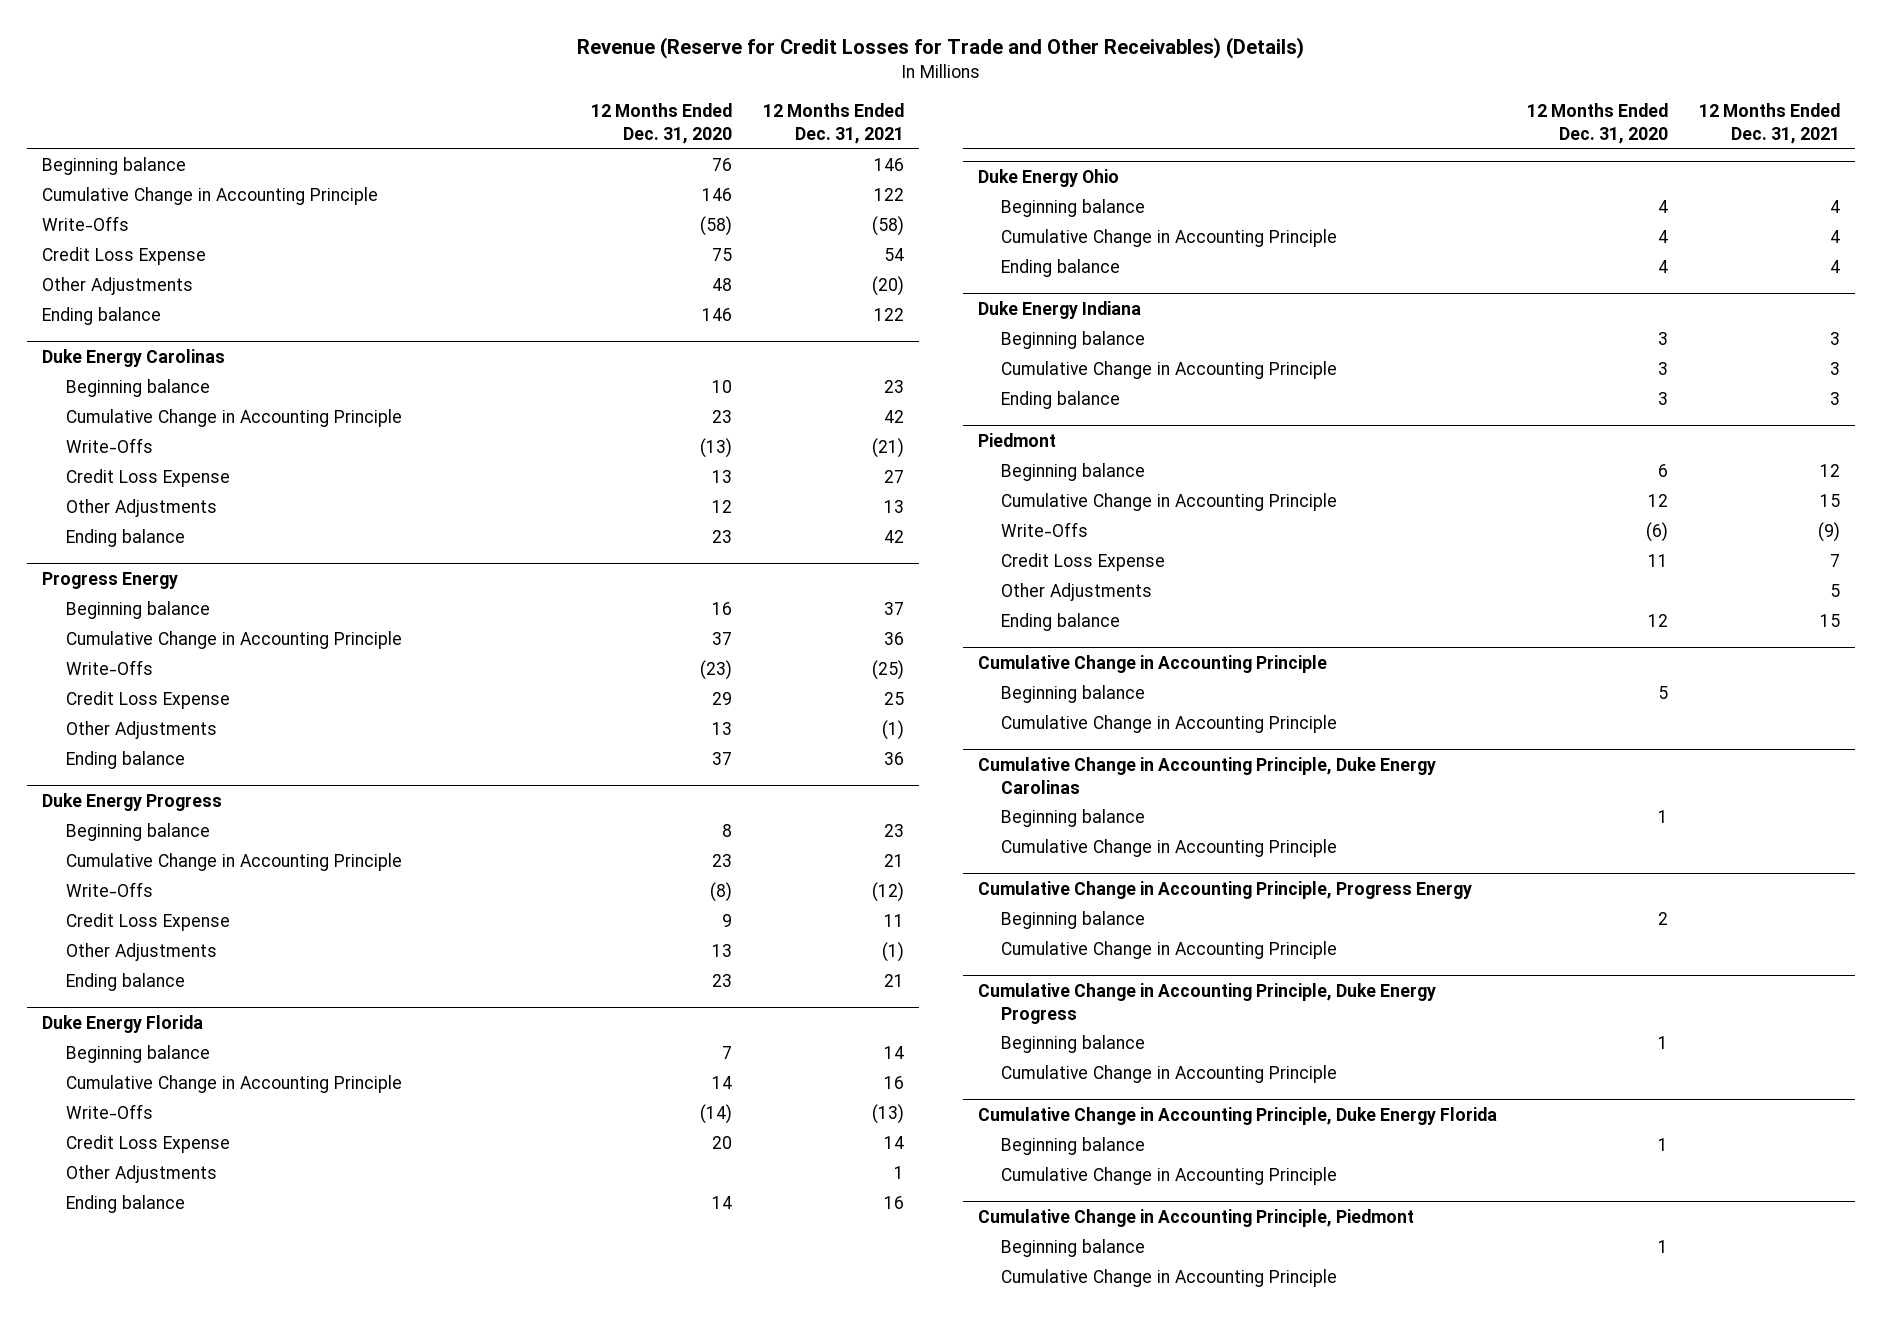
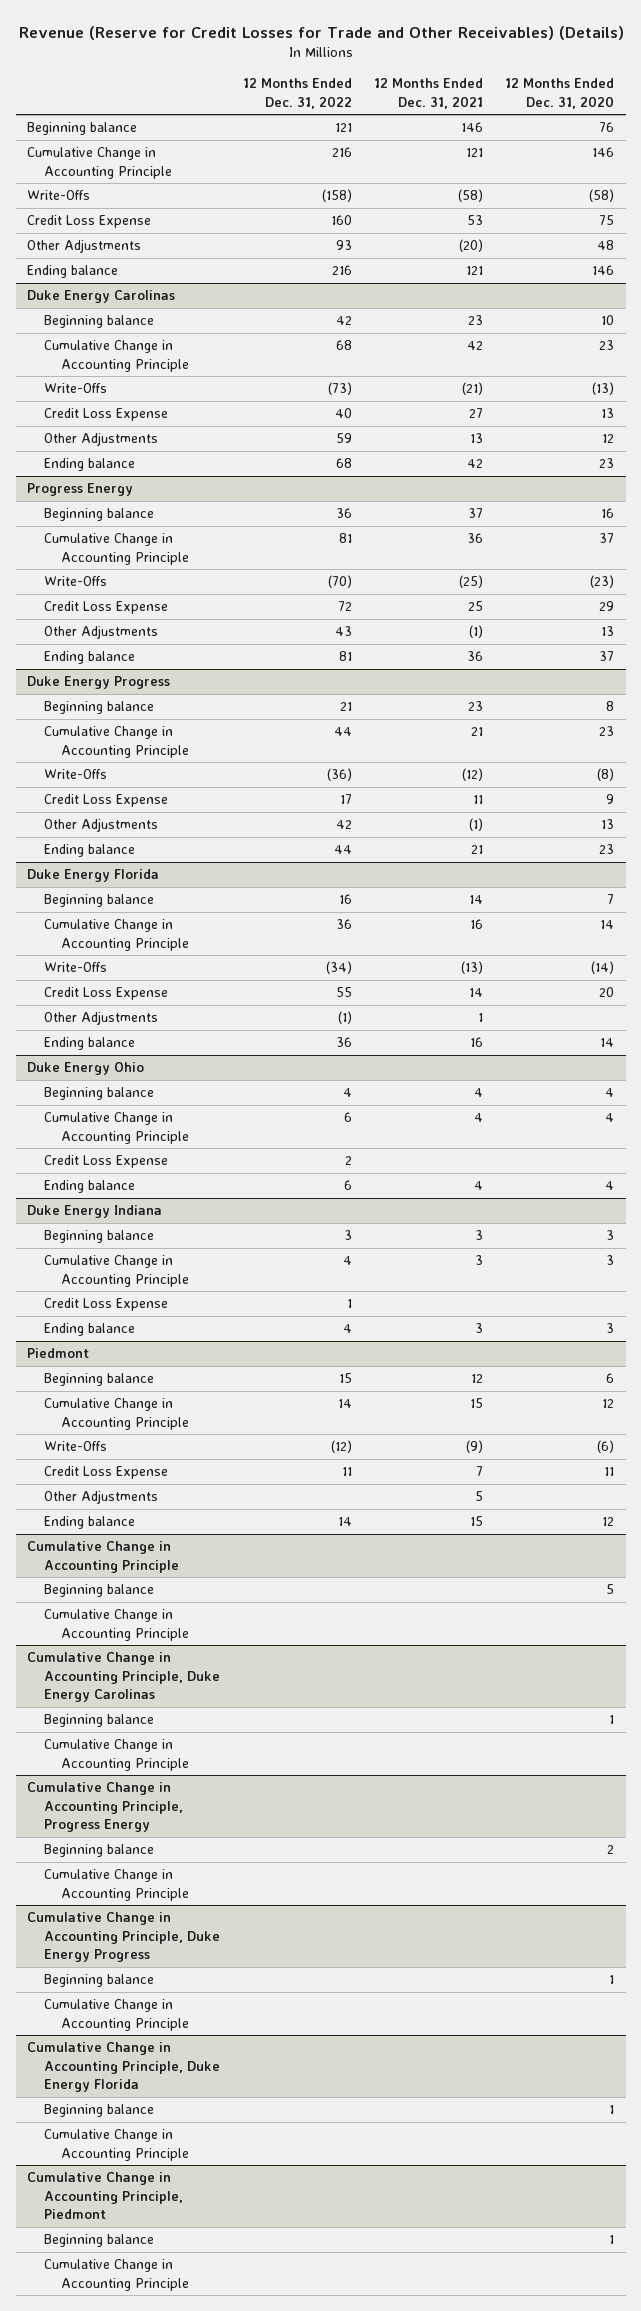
none -> [242,78,352,109] 12 Months Ended Dec. 31, 2022
[873,188,904,202] 122 -> [465,148,483,158] 121
[883,248,904,262] 54 -> [466,215,483,226] 53
[873,308,904,322] 122 -> [465,266,483,276] 121
none -> [44,1155,169,1169] Credit Loss Expense
none -> [44,1298,169,1312] Credit Loss Expense

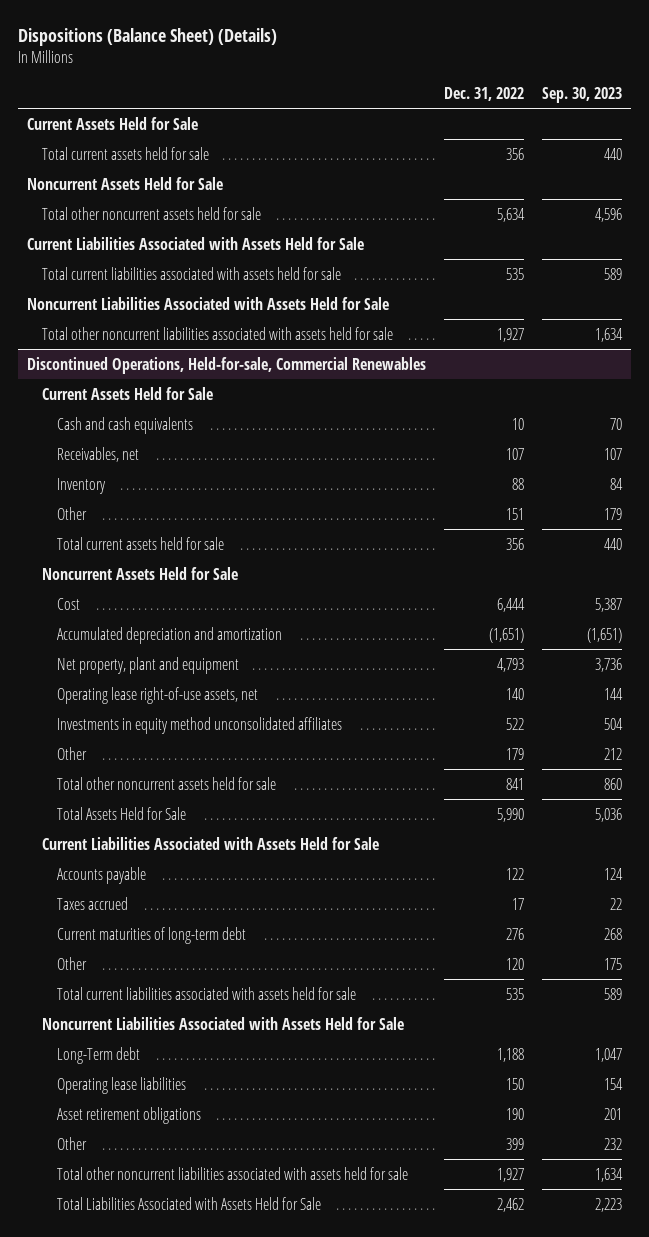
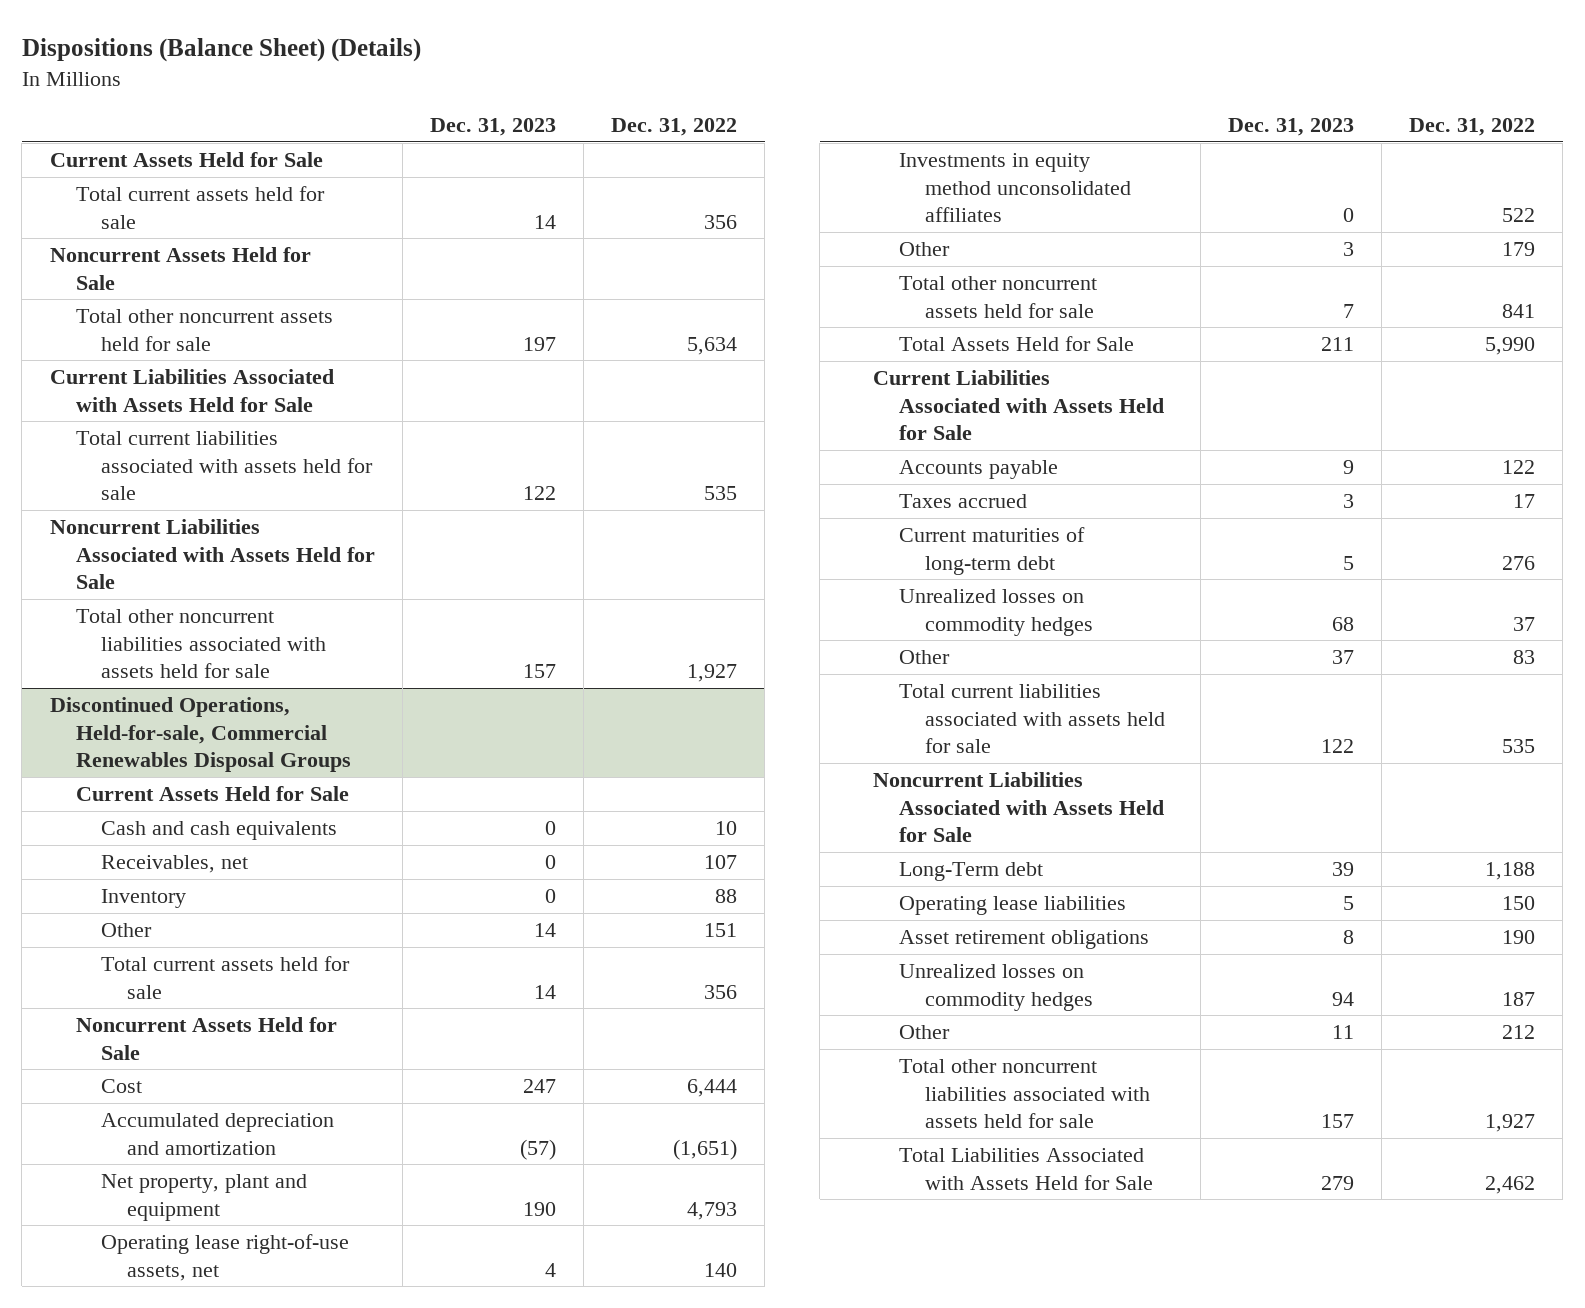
[542,86,623,103] Sep. 30, 2023 -> none
none -> [429,117,556,136] Dec. 31, 2023
[26,356,426,374] Discontinued Operations, Held-for-sale, Commercial Renewables -> [49,697,351,772] Discontinued Operations, Held-for-sale, Commercial Renewables Disposal Groups
none -> [899,589,1094,636] Unrealized losses on commodity hedges
[505,957,524,970] 120 -> [1513,650,1536,665] 83
none -> [899,964,1094,1011] Unrealized losses on commodity hedges
[505,1137,524,1150] 399 -> [1502,1025,1536,1040] 212

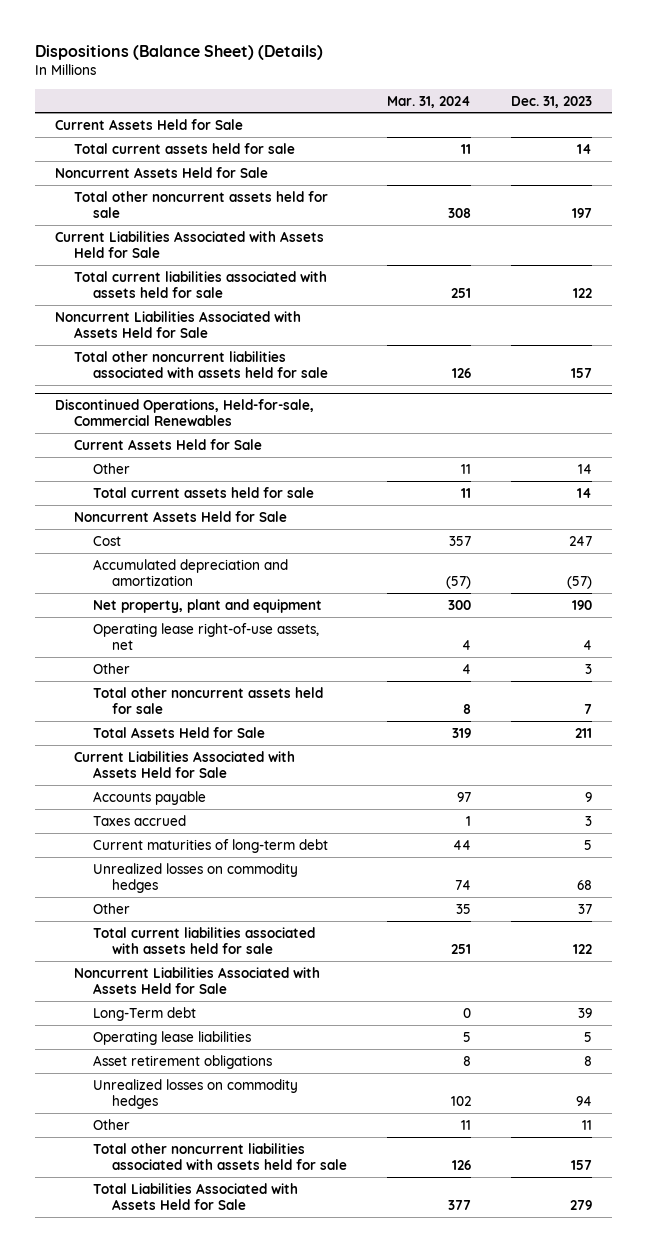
[611,117,738,136] Dec. 31, 2022 -> none
none -> [386,95,471,108] Mar. 31, 2024
[49,697,351,772] Discontinued Operations, Held-for-sale, Commercial Renewables Disposal Groups -> [55,398,315,426] Discontinued Operations, Held-for-sale, Commercial Renewables
[101,821,338,841] Cash and cash equivalents -> none
[101,855,249,874] Receivables, net -> none
[101,889,187,909] Inventory -> none
[899,153,1132,222] Investments in equity method unconsolidated affiliates -> none

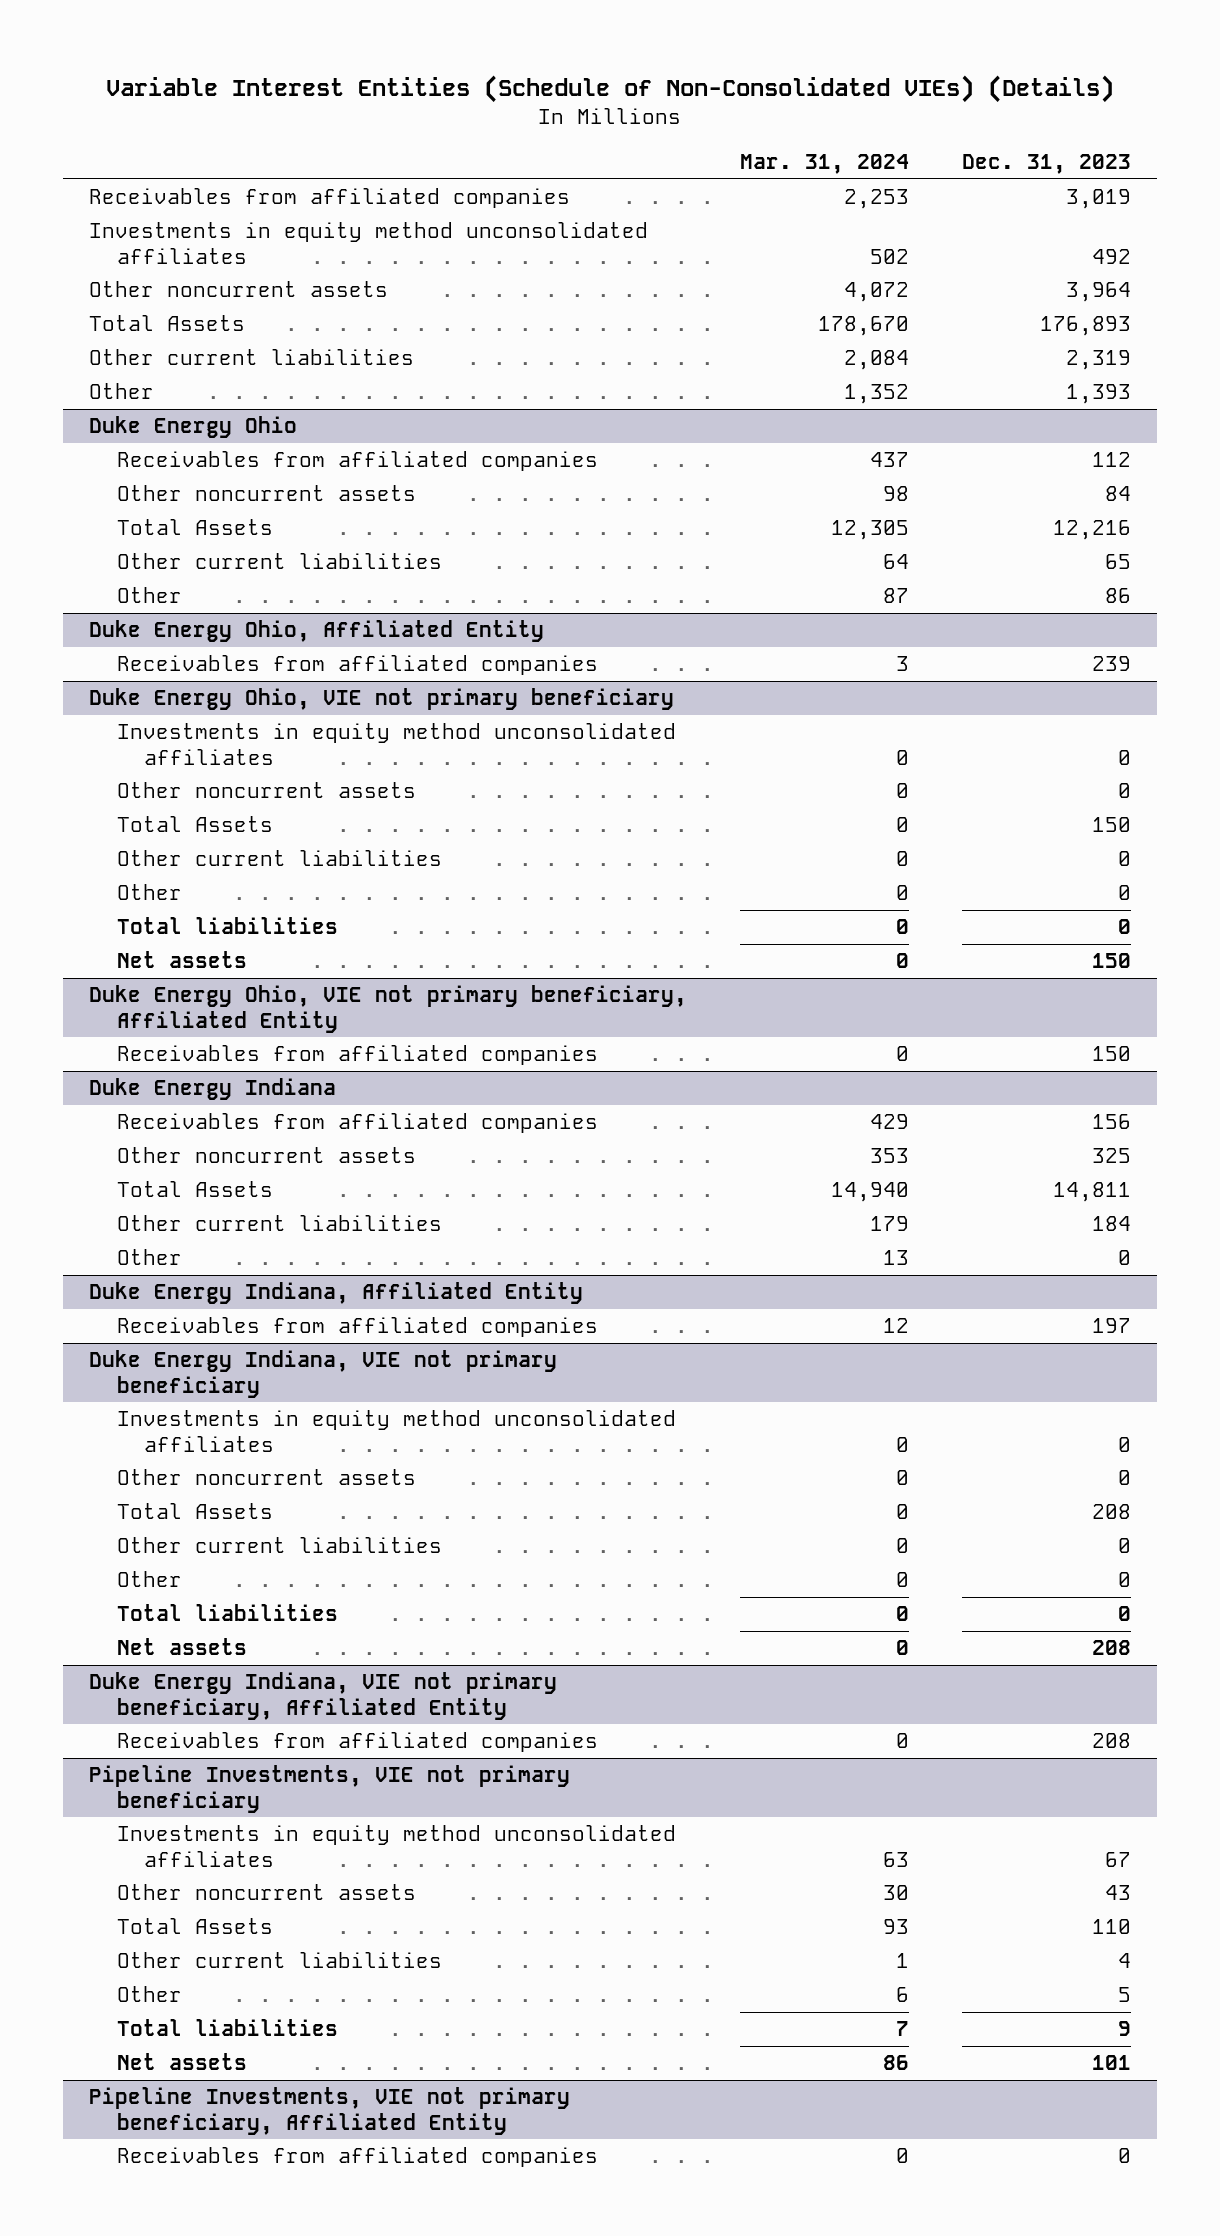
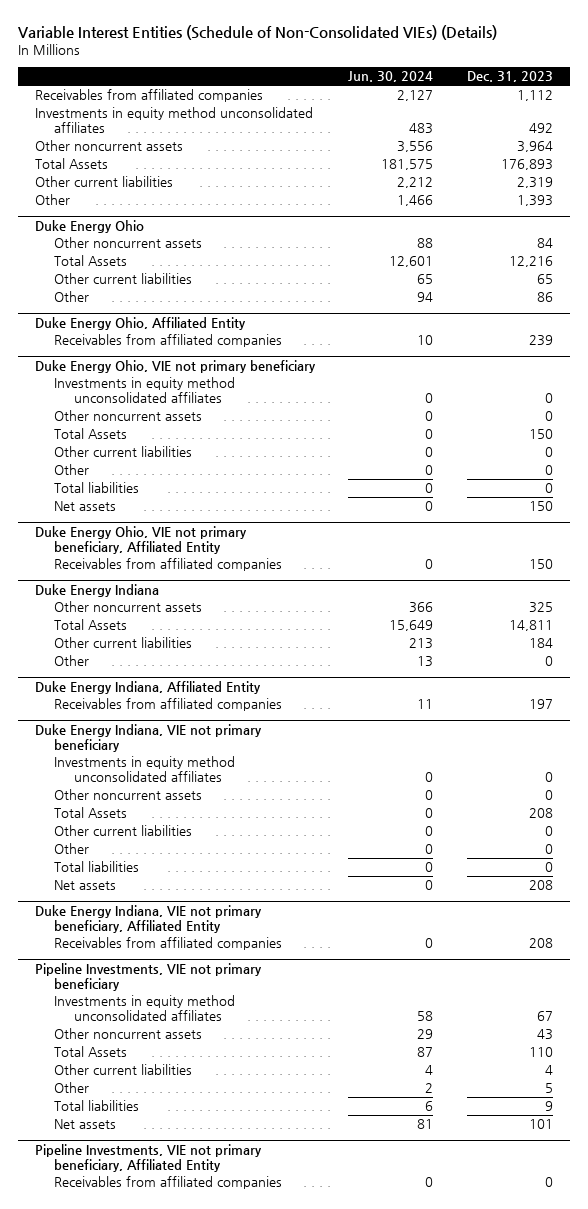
[739,154,909,175] Mar. 31, 2024 -> none
none -> [348,71,434,83] Jun. 30, 2024
[1065,189,1131,210] 3,019 -> [517,90,554,102] 1,112
[116,451,598,472] Receivables from affiliated companies -> none
[116,1113,598,1134] Receivables from affiliated companies -> none

